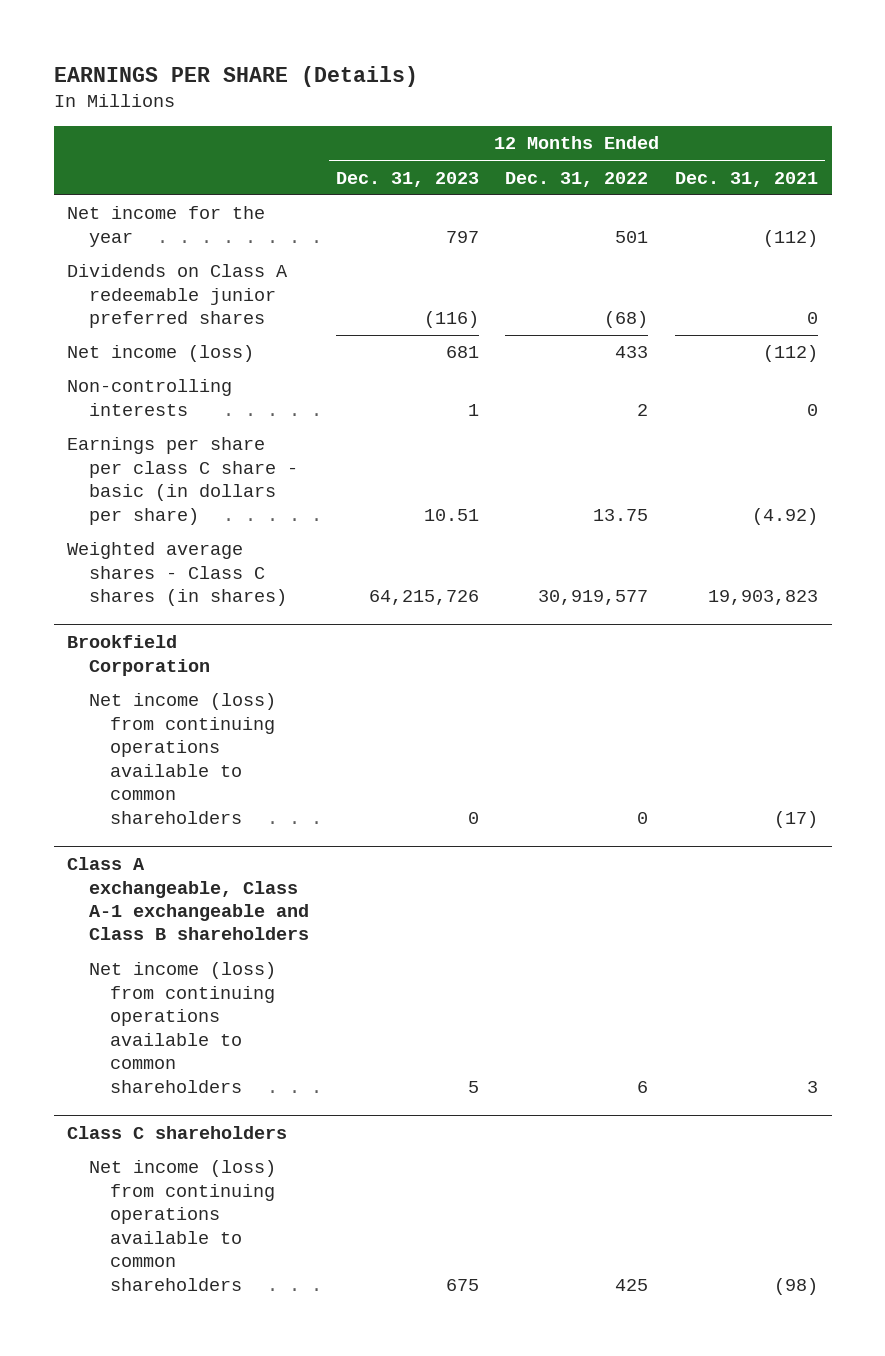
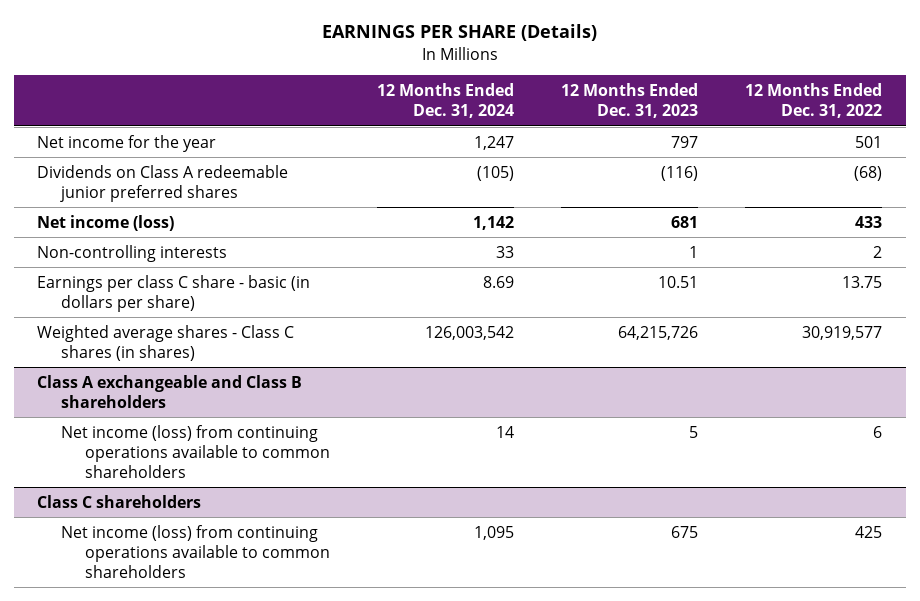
[675,171,819,187] Dec. 31, 2021 -> none
none -> [376,83,514,118] 12 Months Ended Dec. 31, 2024
[67,437,298,525] Earnings per share per class C share - basic (in dollars per share) -> [37,274,311,312] Earnings per class C share - basic (in dollars per share)
[67,635,210,676] Brookfield Corporation -> none
[88,693,276,824] Net income (loss) from continuing operations available to common shareholders -> none
[67,857,309,941] Class A exchangeable, Class A-1 exchangeable and Class B shareholders -> [37,374,303,408] Class A exchangeable and Class B shareholders

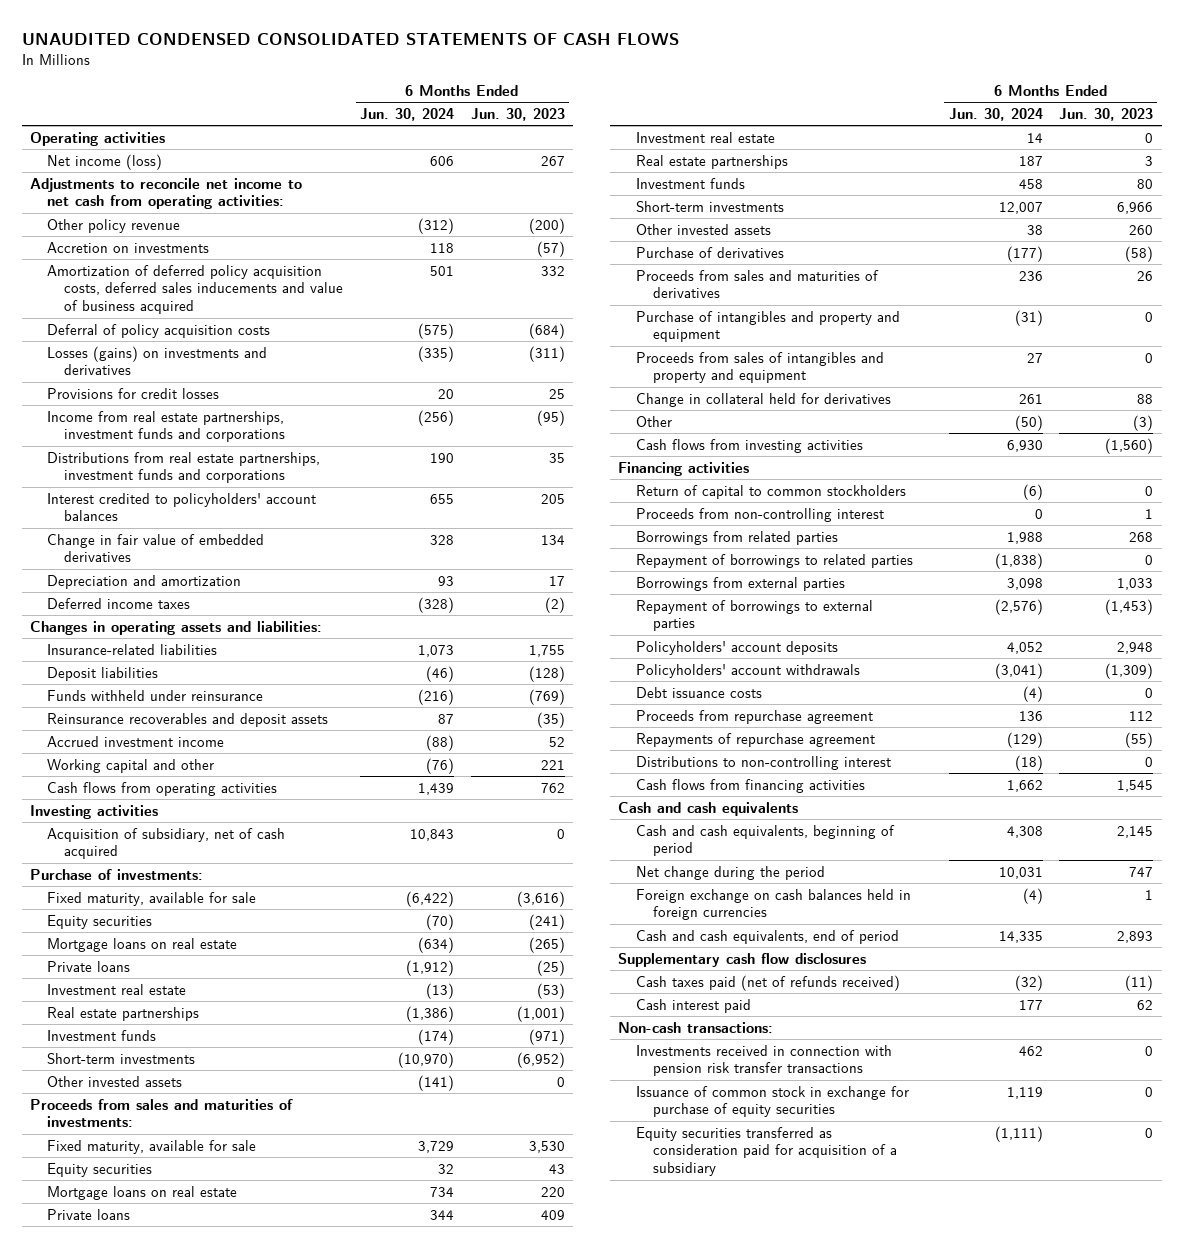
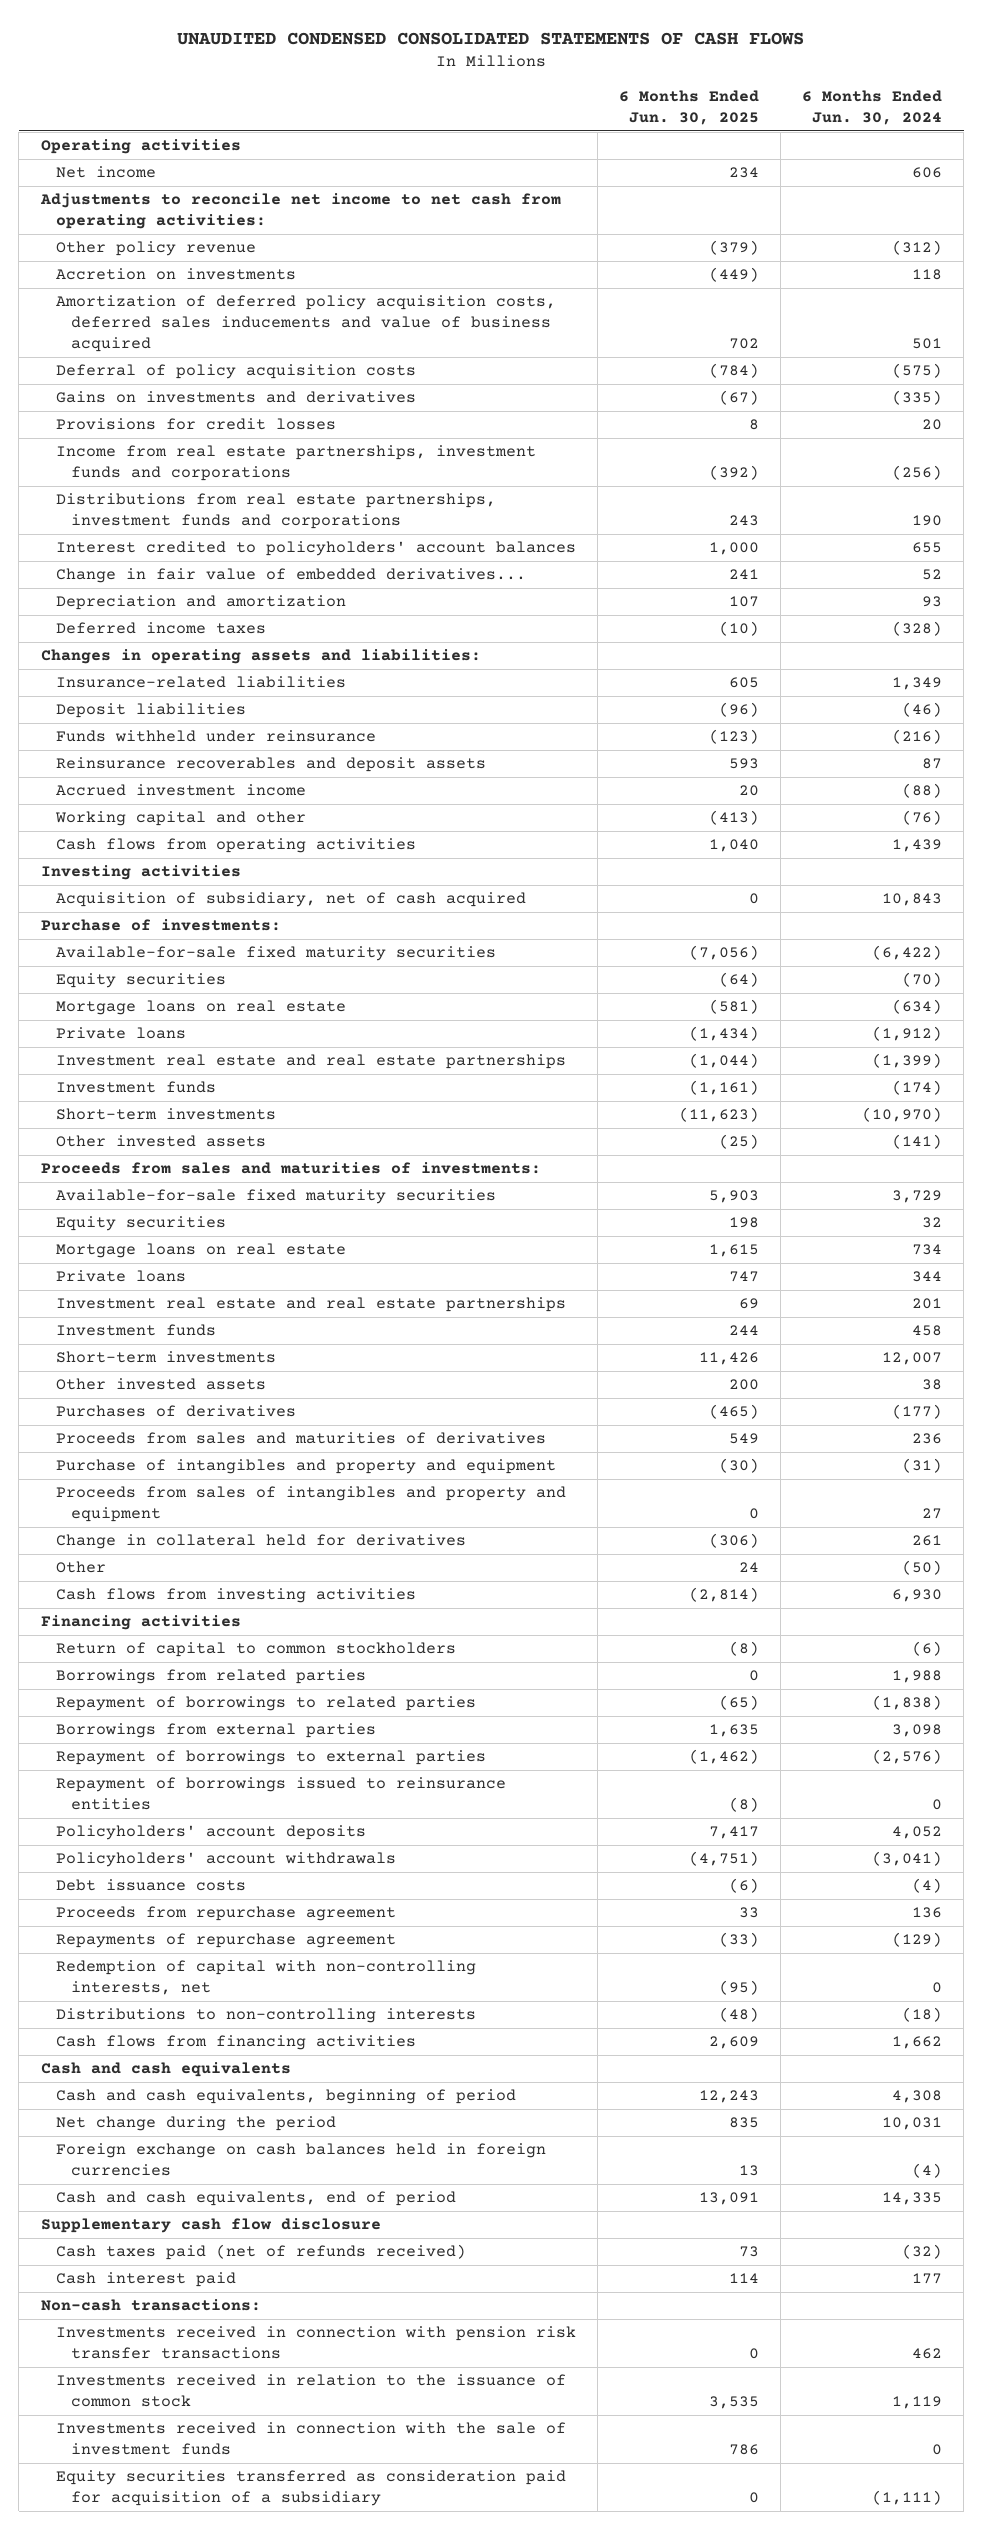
[470,108,565,122] Jun. 30, 2023 -> none
none -> [619,89,760,125] 6 Months Ended Jun. 30, 2025
[47,153,163,170] Net income (loss) -> [55,166,156,179] Net income
[47,345,268,376] Losses (gains) on investments and derivatives -> [55,391,416,404] Gains on investments and derivatives
[47,533,265,563] Change in fair value of embedded derivatives -> [55,568,526,584] Change in fair value of embedded derivatives...
[430,534,455,545] 328 -> [922,569,943,581] 52
[418,644,455,657] 1,073 -> [892,677,943,691] 1,349
[47,891,257,906] Fixed maturity, available for sale -> [55,946,496,962] Available-for-sale fixed maturity securities
[47,1006,200,1021] Real estate partnerships -> none
[47,983,187,995] Investment real estate -> [55,1054,566,1070] Investment real estate and real estate partnerships
[426,982,455,999] (13) -> [872,1053,943,1069] (1,399)
[47,1139,257,1154] Fixed maturity, available for sale -> [55,1189,496,1205] Available-for-sale fixed maturity securities
[635,154,788,169] Real estate partnerships -> none
[635,131,775,143] Investment real estate -> [55,1297,566,1313] Investment real estate and real estate partnerships
[1026,132,1043,143] 14 -> [912,1298,943,1310] 201
[635,246,784,258] Purchase of derivatives -> [55,1405,296,1418] Purchases of derivatives
[635,507,884,522] Proceeds from non-controlling interest -> none
none -> [55,1777,506,1811] Repayment of borrowings issued to reinsurance entities
none -> [55,1960,476,1996] Redemption of capital with non-controlling interests, net
[635,755,891,770] Distributions to non-controlling interest -> [55,2008,476,2024] Distributions to non-controlling interests
[618,952,867,967] Supplementary cash flow disclosures -> [40,2218,381,2234] Supplementary cash flow disclosure
[635,1085,909,1118] Issuance of common stock in exchange for purchase of equity securities -> [55,2374,566,2408] Investments received in relation to the issuance of common stock
none -> [55,2422,566,2456] Investments received in connection with the sale of investment funds

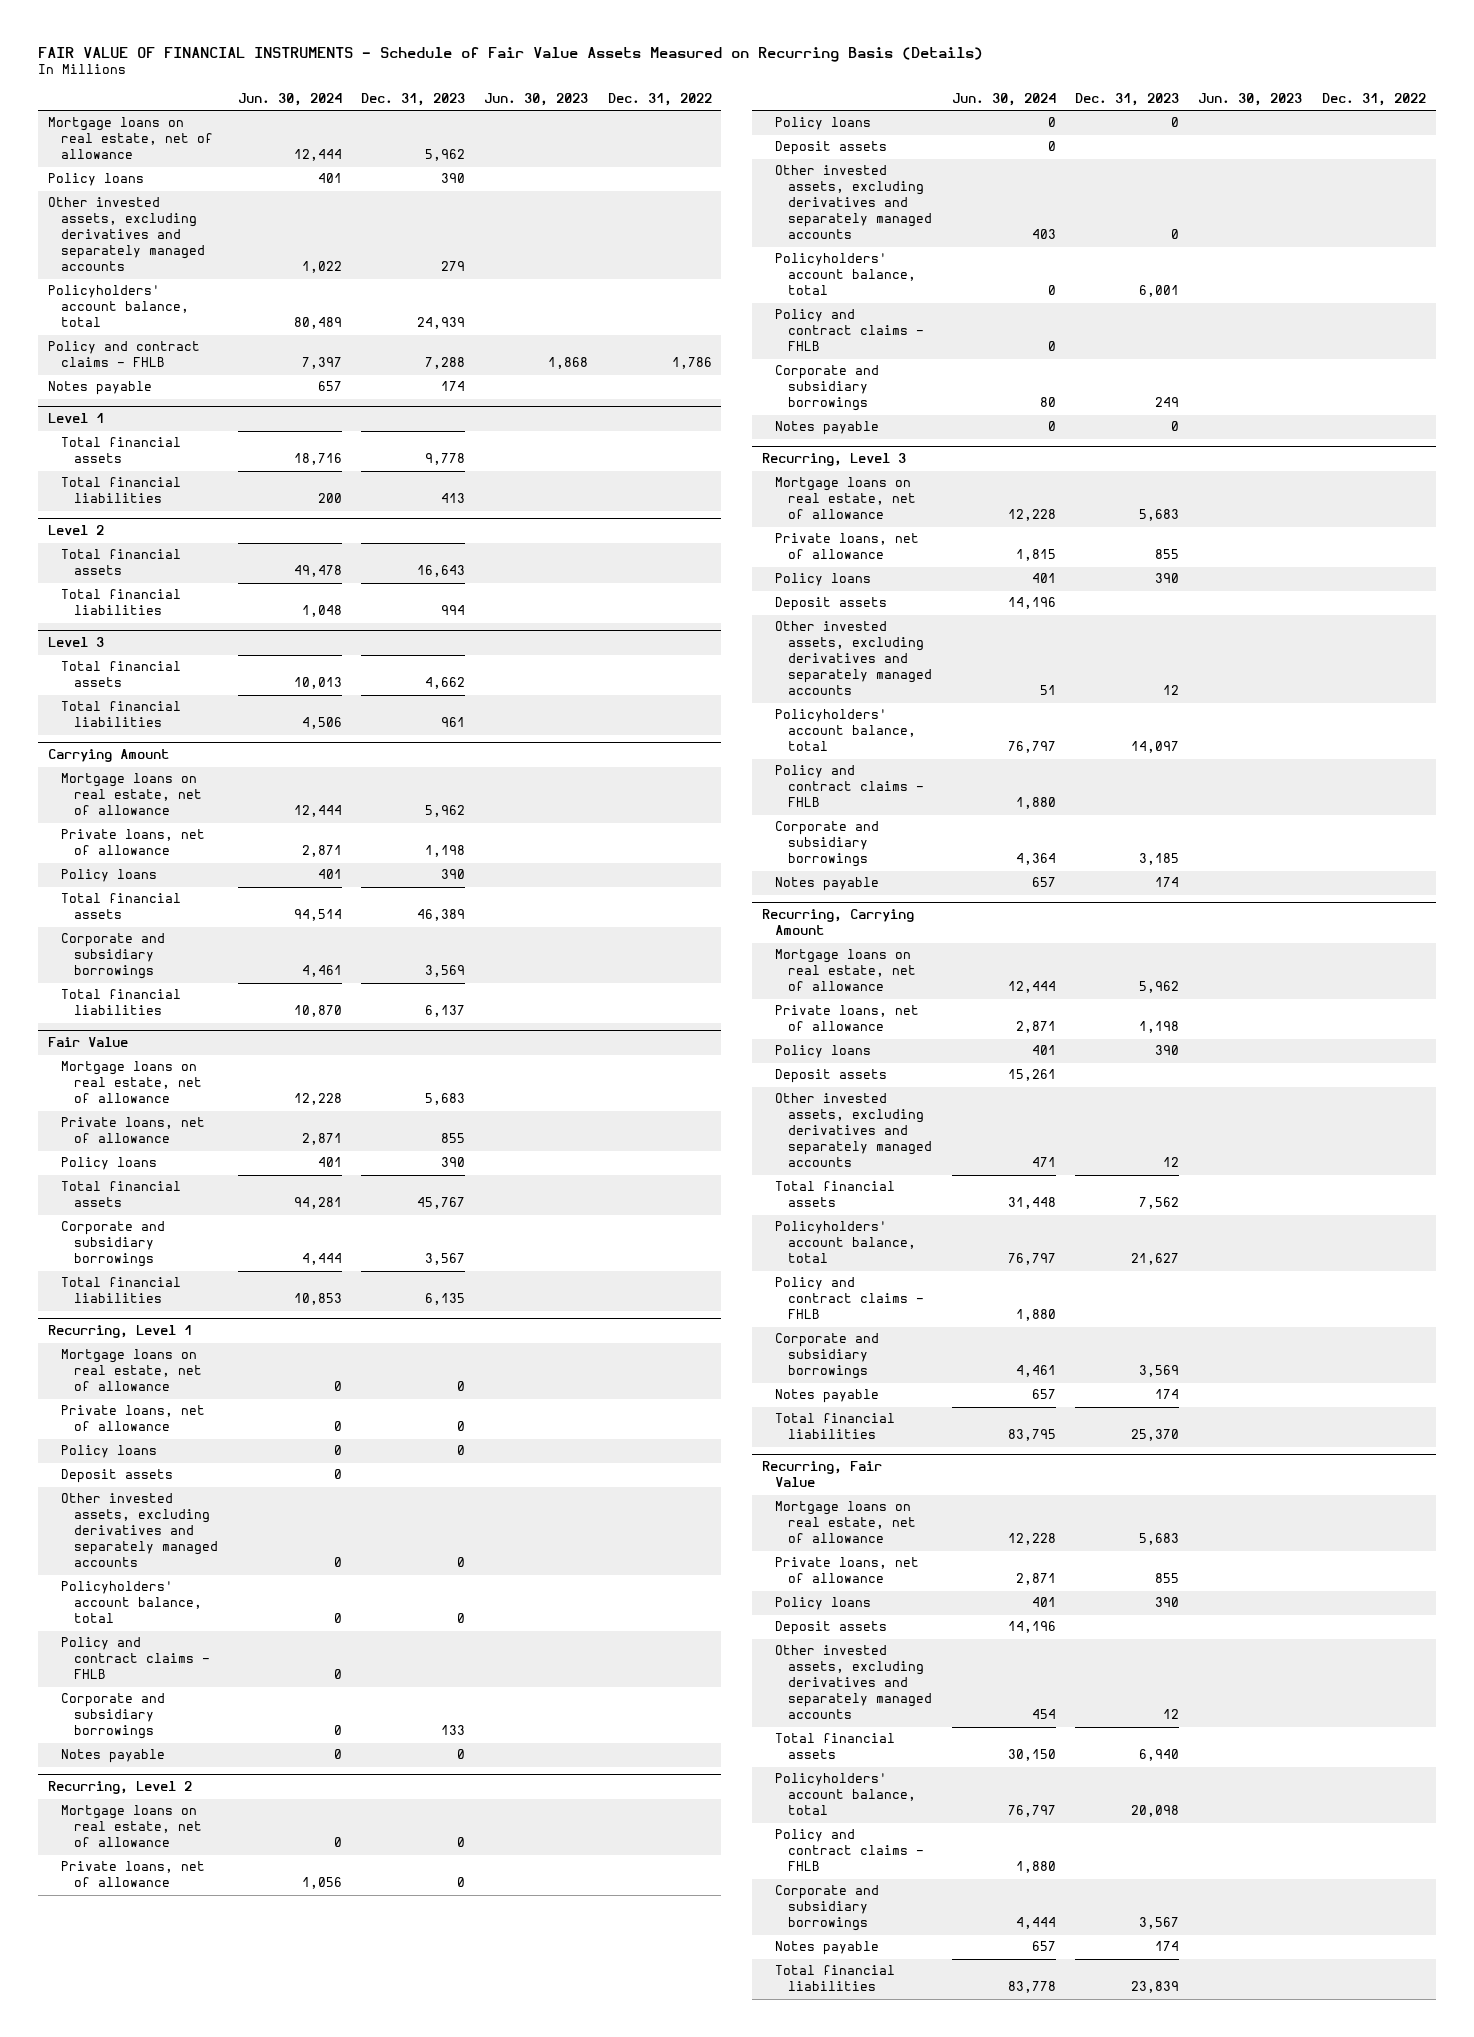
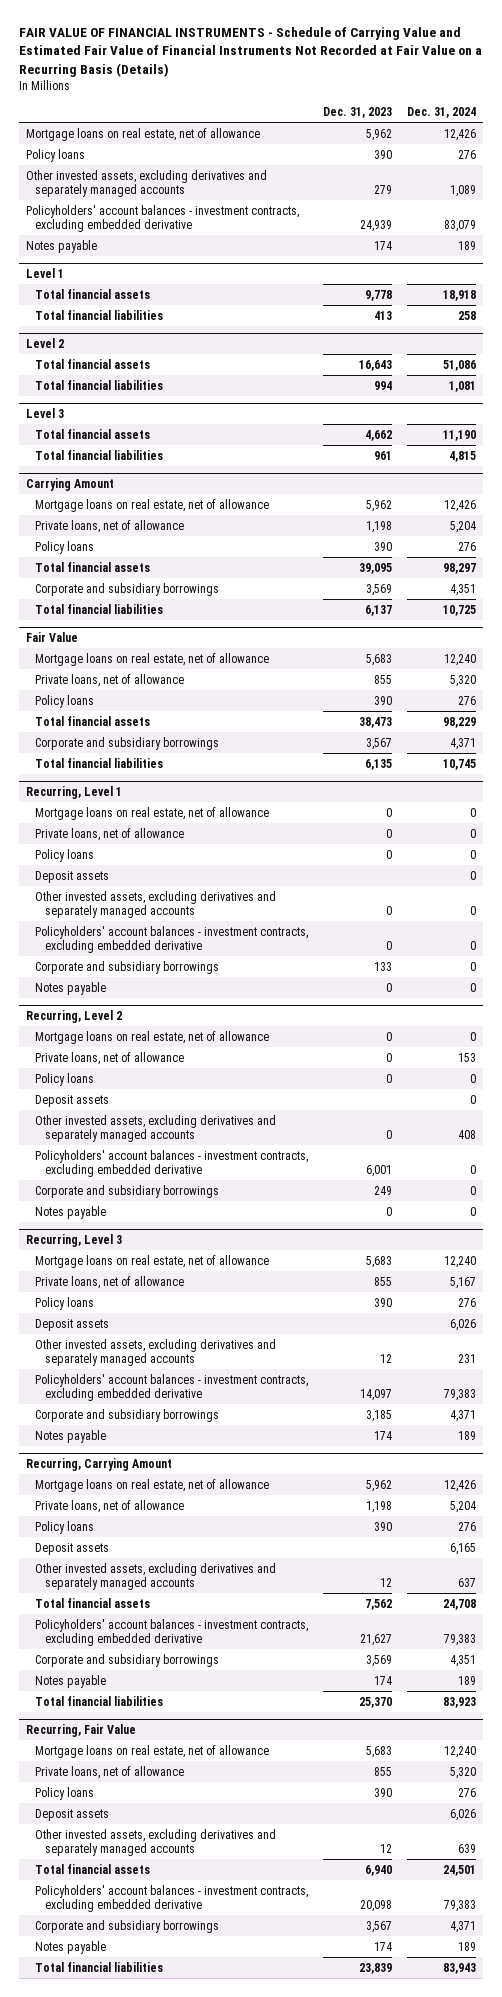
[38,46,984,62] FAIR VALUE OF FINANCIAL INSTRUMENTS - Schedule of Fair Value Assets Measured on Recurring Basis (Details) -> [18,27,482,77] FAIR VALUE OF FINANCIAL INSTRUMENTS - Schedule of Carrying Value and Estimated Fair Value of Financial Instruments Not Recorded at Fair Value on a Recurring Basis (Details)
[237,93,342,107] Jun. 30, 2024 -> none
[484,93,589,107] Jun. 30, 2023 -> none
[607,93,712,107] Dec. 31, 2022 -> none
none -> [406,107,476,119] Dec. 31, 2024
[48,341,201,368] Policy and contract claims - FHLB -> none
[48,285,190,328] Policyholders' account balance, total -> [26,204,300,232] Policyholders' account balances - investment contracts, excluding embedded derivative
[416,909,465,922] 46,389 -> [359,562,393,574] 39,095
[416,1197,465,1210] 45,767 -> [359,716,393,728] 38,473
[61,1637,211,1680] Policy and contract claims - FHLB -> none
[61,1581,203,1624] Policyholders' account balance, total -> [35,925,309,953] Policyholders' account balances - investment contracts, excluding embedded derivative
[775,309,925,352] Policy and contract claims - FHLB -> none
[775,253,917,296] Policyholders' account balance, total -> [35,1149,309,1177] Policyholders' account balances - investment contracts, excluding embedded derivative
[775,765,925,808] Policy and contract claims - FHLB -> none
[775,709,917,752] Policyholders' account balance, total -> [35,1373,309,1401] Policyholders' account balances - investment contracts, excluding embedded derivative
[775,1277,925,1320] Policy and contract claims - FHLB -> none
[775,1221,917,1264] Policyholders' account balance, total -> [35,1618,309,1646] Policyholders' account balances - investment contracts, excluding embedded derivative
[775,1829,925,1872] Policy and contract claims - FHLB -> none
[775,1773,917,1816] Policyholders' account balance, total -> [35,1884,309,1912] Policyholders' account balances - investment contracts, excluding embedded derivative

